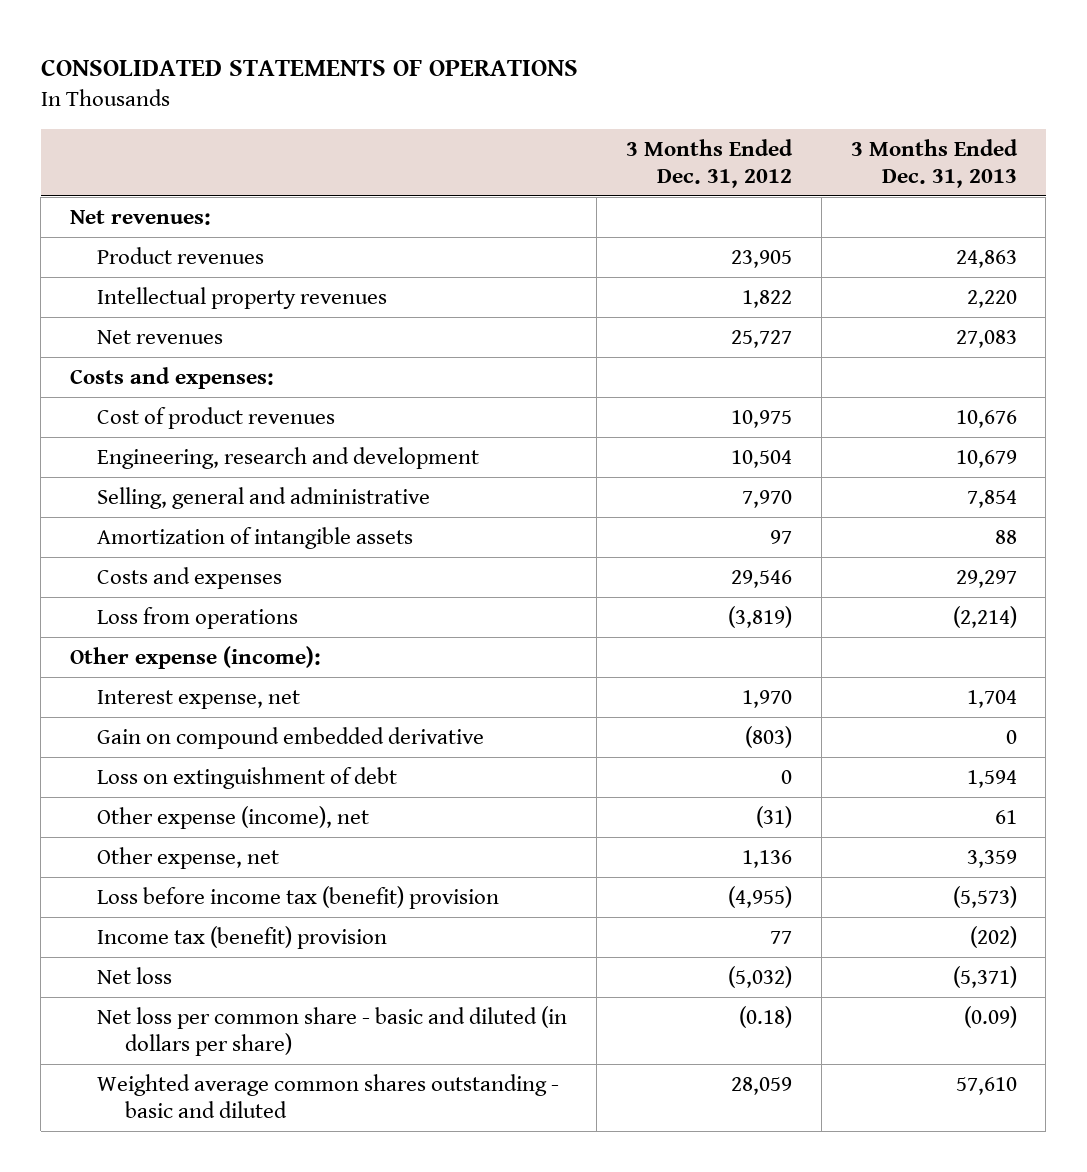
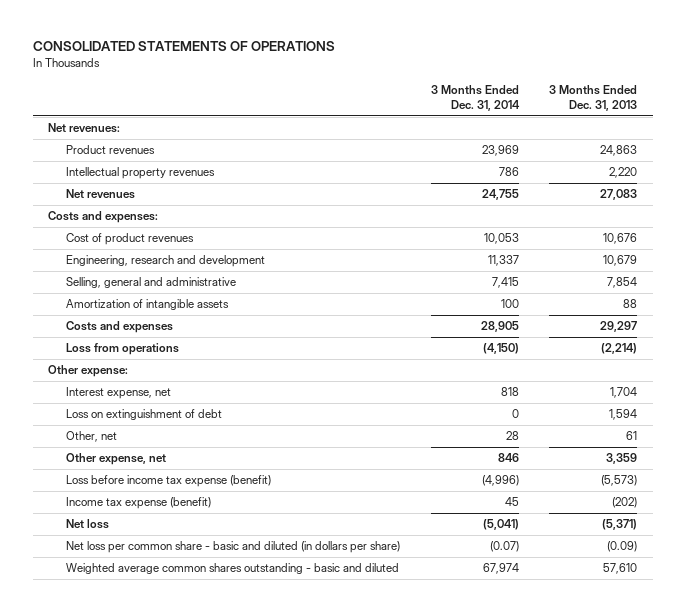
[625,138,793,188] 3 Months Ended Dec. 31, 2012 -> none
none -> [430,84,520,111] 3 Months Ended Dec. 31, 2014
[70,645,322,669] Other expense (income): -> [48,365,129,378] Other expense:
[97,726,485,749] Gain on compound embedded derivative -> none
[97,805,370,829] Other expense (income), net -> [65,431,117,443] Other, net
[97,885,500,909] Loss before income tax (benefit) provision -> [65,475,271,488] Loss before income tax expense (benefit)
[97,925,388,949] Income tax (benefit) provision -> [65,497,211,510] Income tax expense (benefit)

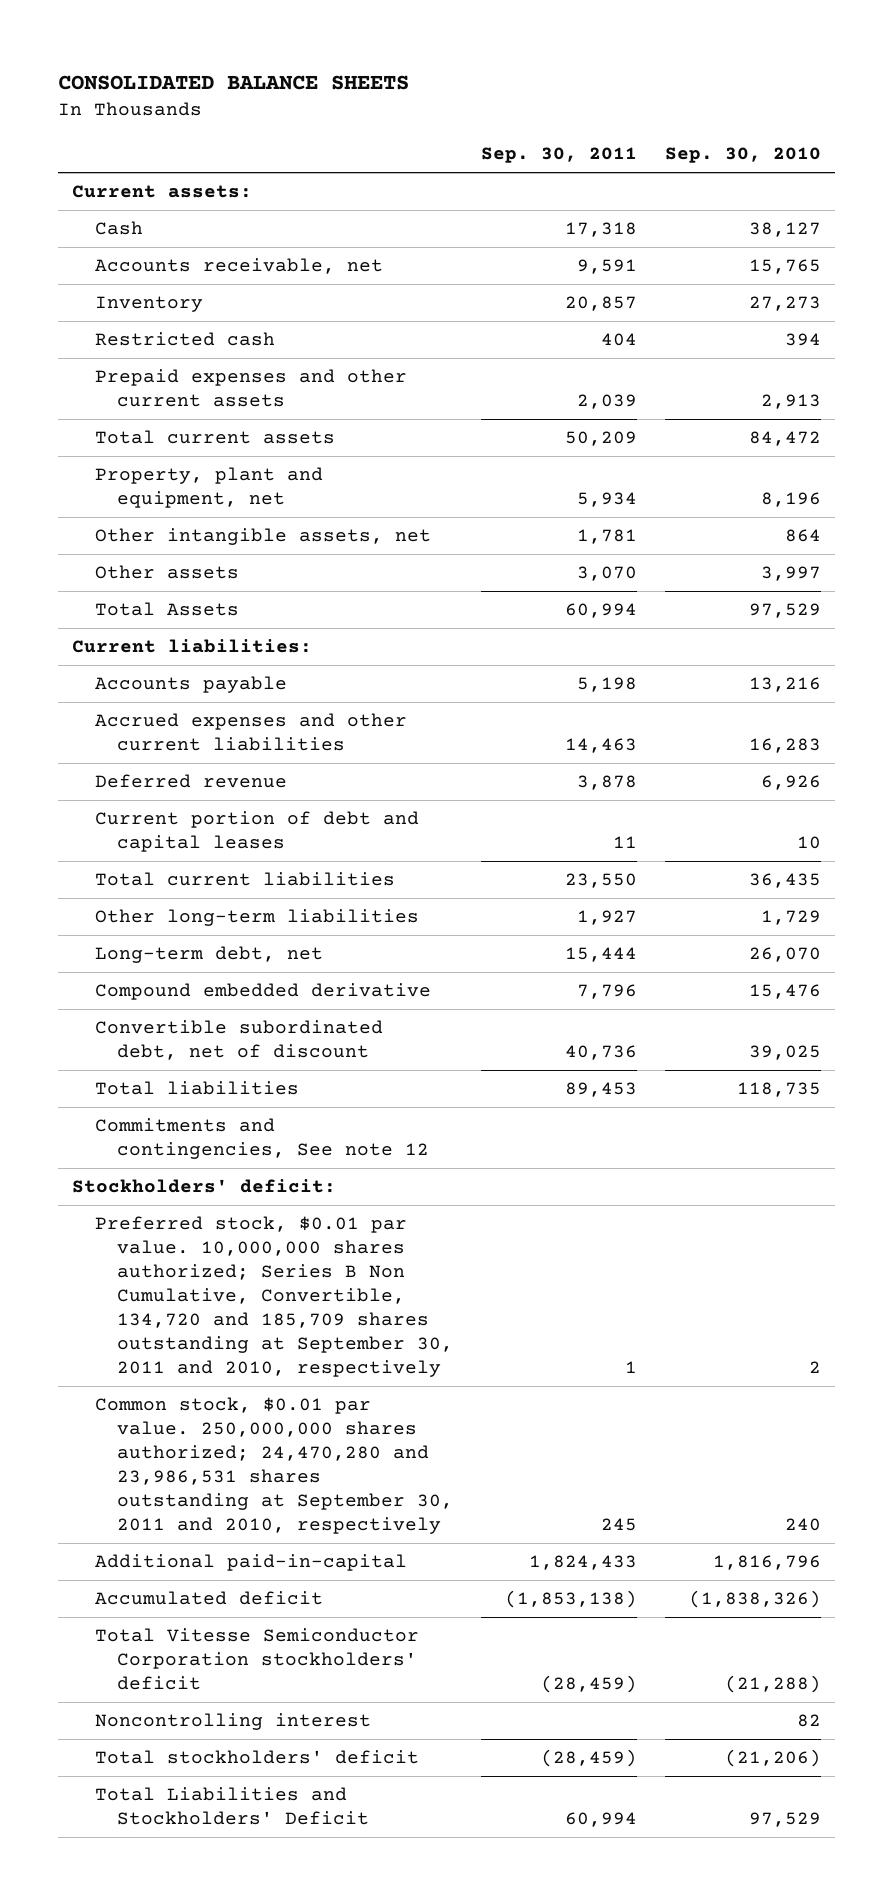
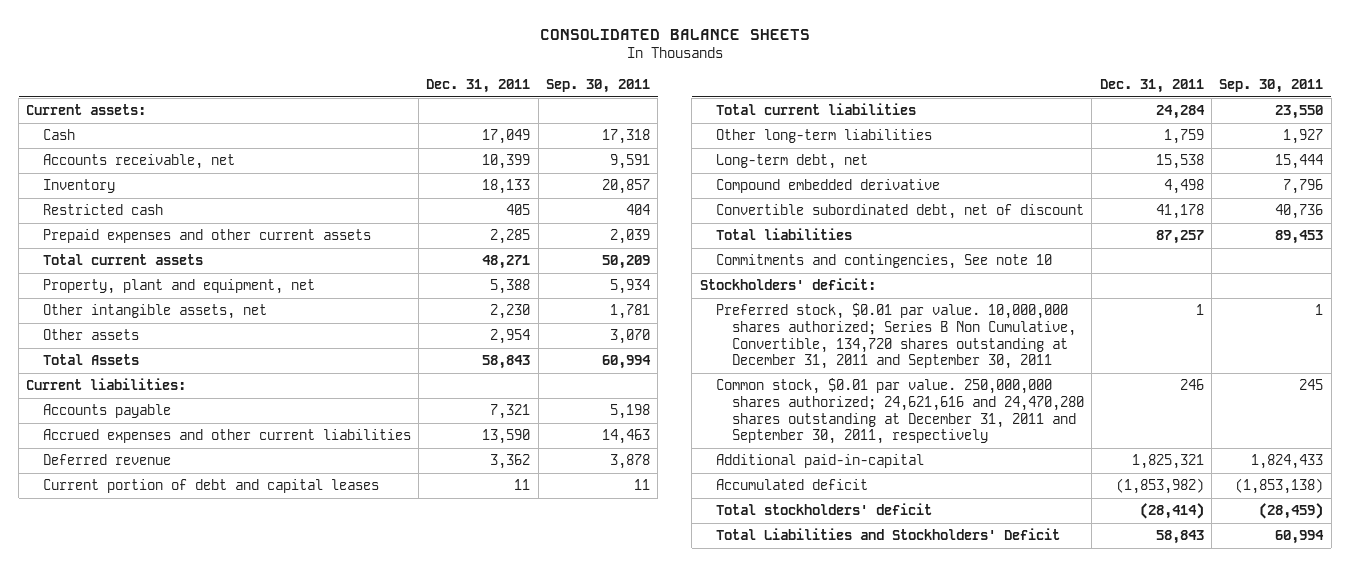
[664,147,821,164] Sep. 30, 2010 -> none
none -> [426,79,531,94] Dec. 31, 2011
[94,1118,430,1160] Commitments and contingencies, See note 12 -> [715,254,1052,270] Commitments and contingencies, See note 10
[94,1216,454,1378] Preferred stock, $0.01 par value. 10,000,000 shares authorized; Series B Non Cumulative, Convertible, 134,720 and 185,709 shares outstanding at September 30, 2011 and 2010, respectively -> [715,303,1076,370] Preferred stock, $0.01 par value. 10,000,000 shares authorized; Series B Non Cumulative, Convertible, 134,720 shares outstanding at December 31, 2011 and September 30, 2011
[94,1397,454,1535] Common stock, $0.01 par value. 250,000,000 shares authorized; 24,470,280 and 23,986,531 shares outstanding at September 30, 2011 and 2010, respectively -> [715,378,1084,445] Common stock, $0.01 par value. 250,000,000 shares authorized; 24,621,616 and 24,470,280 shares outstanding at December 31, 2011 and September 30, 2011, respectively
[94,1628,419,1691] Total Vitesse Semiconductor Corporation stockholders' deficit -> none
[94,1713,371,1731] Noncontrolling interest -> none

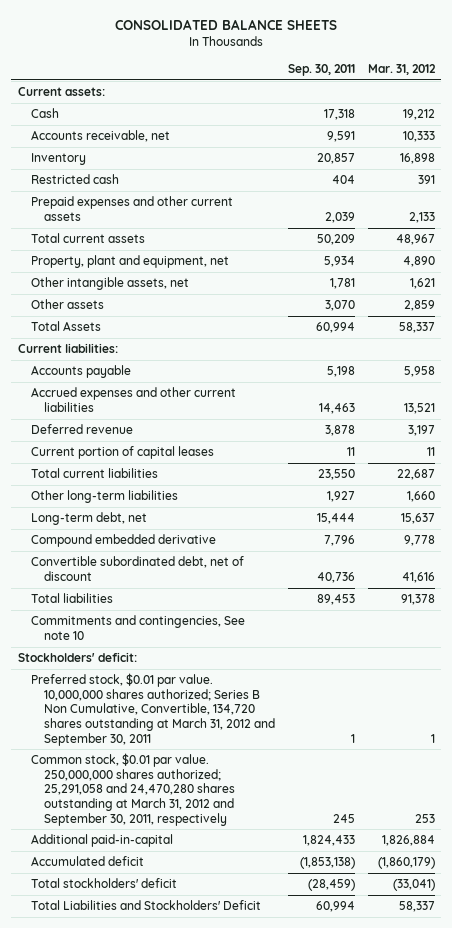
[426,79,531,94] Dec. 31, 2011 -> none
none -> [367,63,436,75] Mar. 31, 2012
[42,479,379,494] Current portion of debt and capital leases -> [30,446,214,460] Current portion of capital leases
[715,303,1076,370] Preferred stock, $0.01 par value. 10,000,000 shares authorized; Series B Non Cumulative, Convertible, 134,720 shares outstanding at December 31, 2011 and September 30, 2011 -> [30,673,275,746] Preferred stock, $0.01 par value. 10,000,000 shares authorized; Series B Non Cumulative, Convertible, 134,720 shares outstanding at March 31, 2012 and September 30, 2011
[715,378,1084,445] Common stock, $0.01 par value. 250,000,000 shares authorized; 24,621,616 and 24,470,280 shares outstanding at December 31, 2011 and September 30, 2011, respectively -> [30,753,235,826] Common stock, $0.01 par value. 250,000,000 shares authorized; 25,291,058 and 24,470,280 shares outstanding at March 31, 2012 and September 30, 2011, respectively

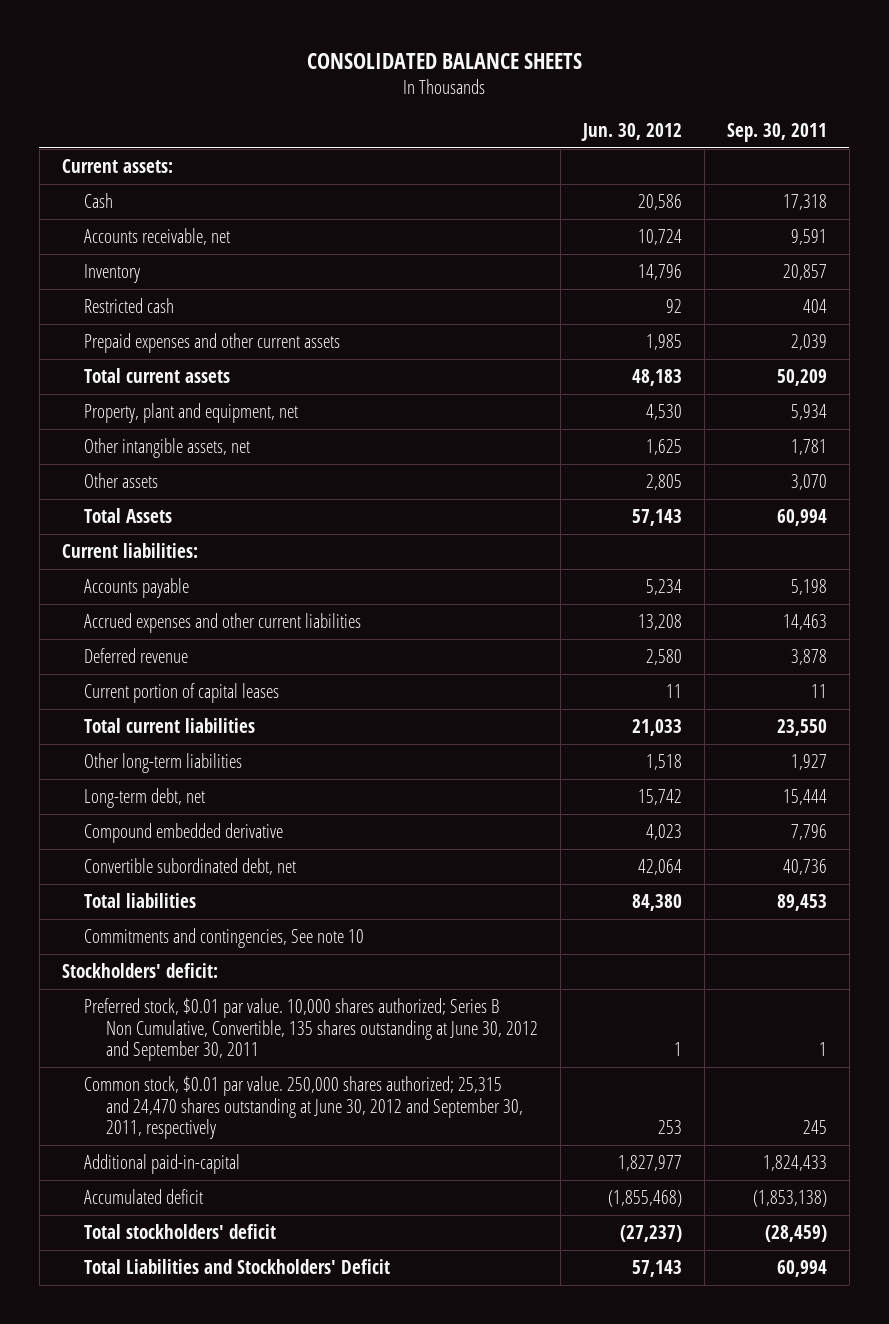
[367,63,436,75] Mar. 31, 2012 -> none
none -> [580,122,682,141] Jun. 30, 2012
[30,556,244,581] Convertible subordinated debt, net of discount -> [83,858,296,876] Convertible subordinated debt, net
[30,673,275,746] Preferred stock, $0.01 par value. 10,000,000 shares authorized; Series B Non Cumulative, Convertible, 134,720 shares outstanding at March 31, 2012 and September 30, 2011 -> [83,998,538,1062] Preferred stock, $0.01 par value. 10,000 shares authorized; Series B Non Cumulative, Convertible, 135 shares outstanding at June 30, 2012 and September 30, 2011
[30,753,235,826] Common stock, $0.01 par value. 250,000,000 shares authorized; 25,291,058 and 24,470,280 shares outstanding at March 31, 2012 and September 30, 2011, respectively -> [83,1076,523,1140] Common stock, $0.01 par value. 250,000 shares authorized; 25,315 and 24,470 shares outstanding at June 30, 2012 and September 30, 2011, respectively

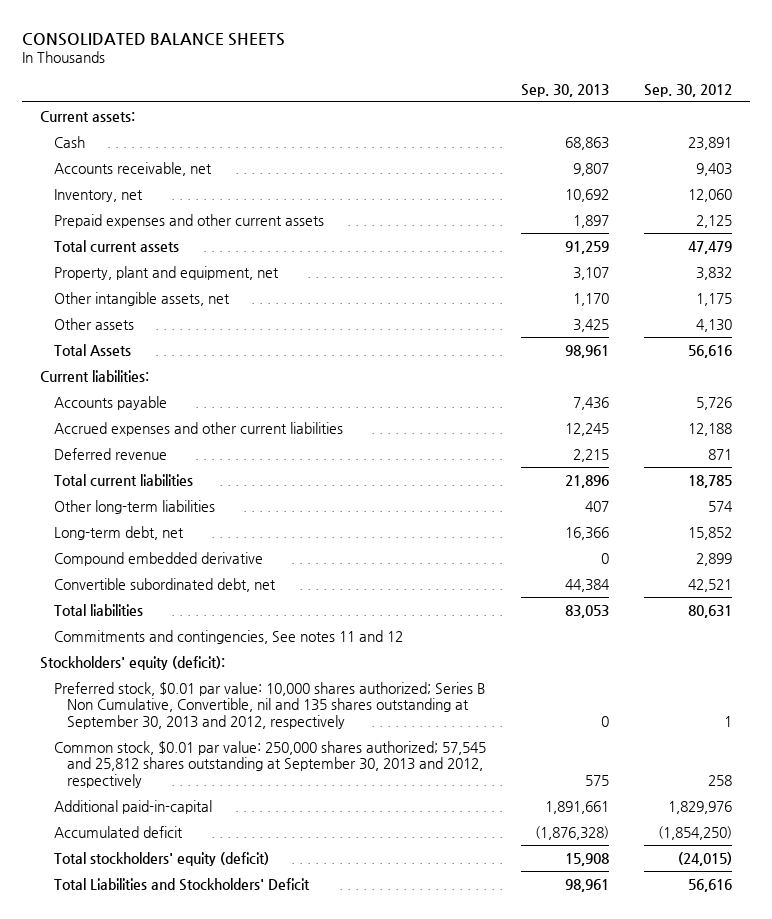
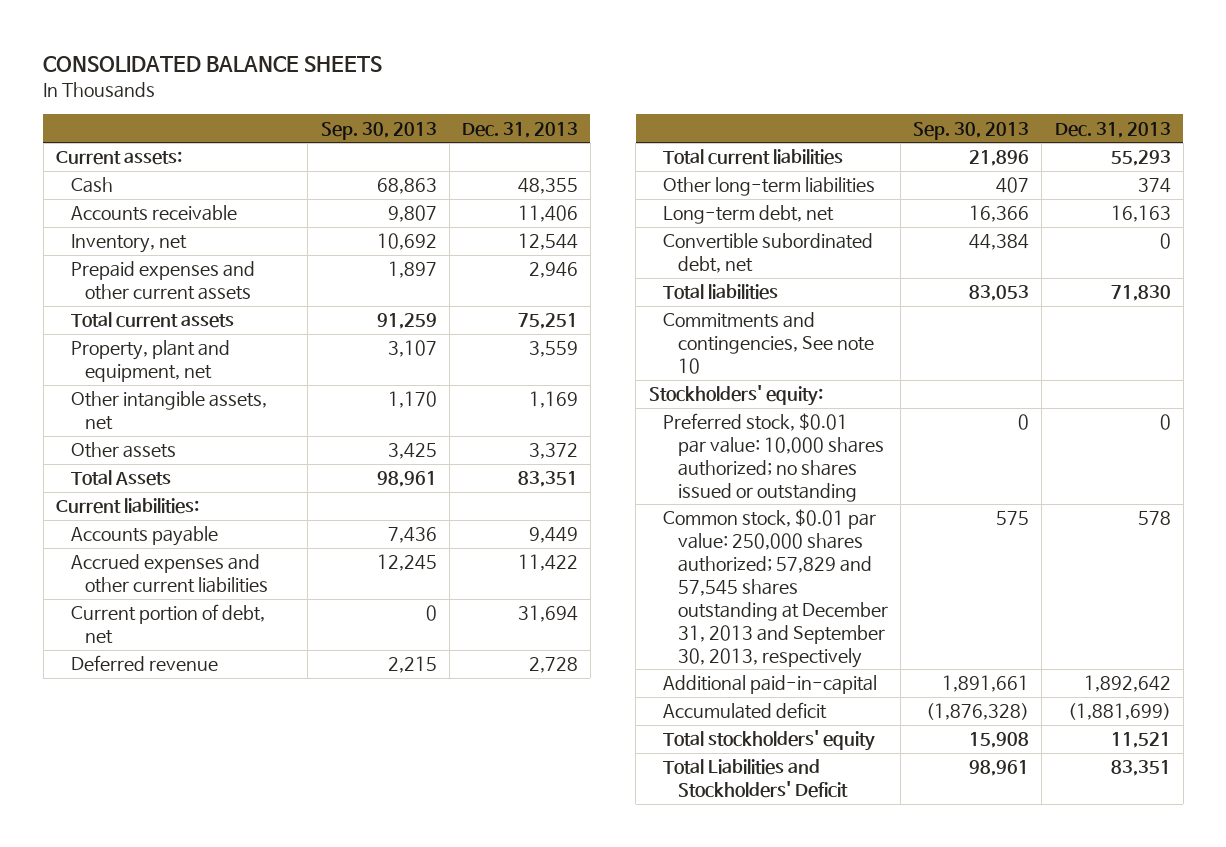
[644,83,733,97] Sep. 30, 2012 -> none
none -> [461,121,578,138] Dec. 31, 2013
[53,161,212,176] Accounts receivable, net -> [70,205,237,222] Accounts receivable
none -> [70,604,265,645] Current portion of debt, net
[53,551,263,566] Compound embedded derivative -> none
[53,629,403,644] Commitments and contingencies, See notes 11 and 12 -> [663,312,875,375] Commitments and contingencies, See note 10
[40,655,226,670] Stockholders' equity (deficit): -> [648,385,823,407] Stockholders' equity:
[53,681,485,730] Preferred stock, $0.01 par value: 10,000 shares authorized; Series B Non Cumulative, Convertible, nil and 135 shares outstanding at September 30, 2013 and 2012, respectively -> [663,413,885,503] Preferred stock, $0.01 par value: 10,000 shares authorized; no shares issued or outstanding
[53,740,486,789] Common stock, $0.01 par value: 250,000 shares authorized; 57,545 and 25,812 shares outstanding at September 30, 2013 and 2012, respectively -> [663,509,889,668] Common stock, $0.01 par value: 250,000 shares authorized; 57,829 and 57,545 shares outstanding at December 31, 2013 and September 30, 2013, respectively
[53,851,269,866] Total stockholders' equity (deficit) -> [663,730,876,752] Total stockholders' equity

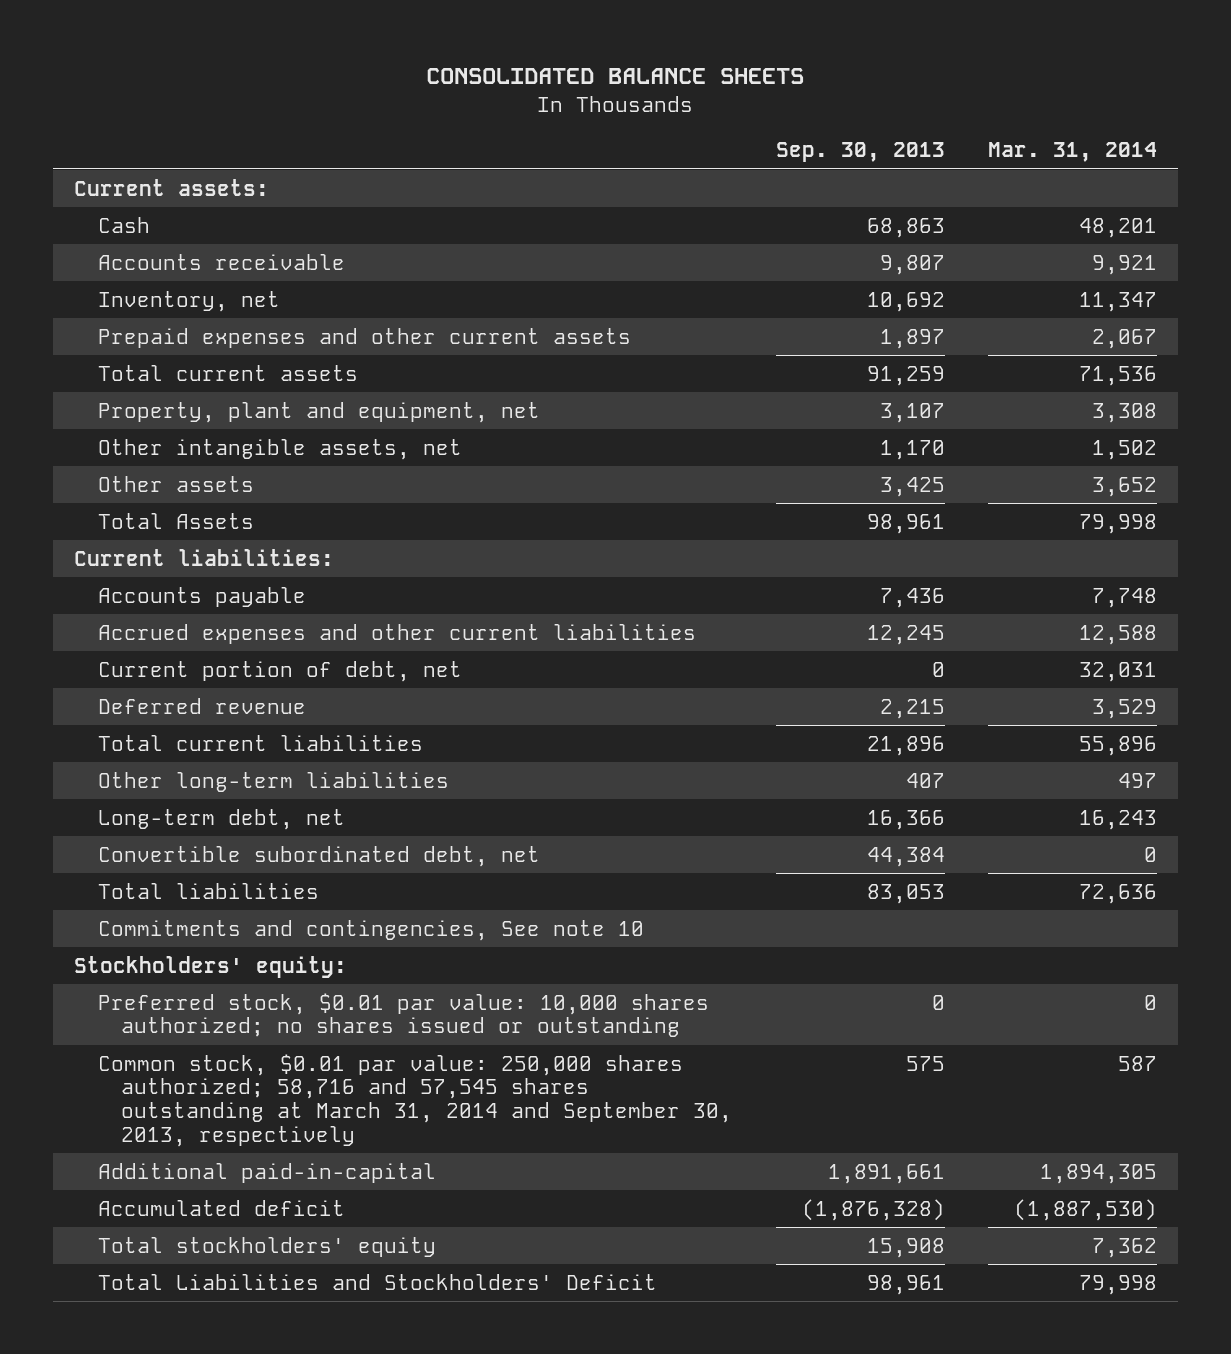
[461,121,578,138] Dec. 31, 2013 -> none
none -> [987,142,1157,163] Mar. 31, 2014
[663,509,889,668] Common stock, $0.01 par value: 250,000 shares authorized; 57,829 and 57,545 shares outstanding at December 31, 2013 and September 30, 2013, respectively -> [97,1053,733,1147] Common stock, $0.01 par value: 250,000 shares authorized; 58,716 and 57,545 shares outstanding at March 31, 2014 and September 30, 2013, respectively

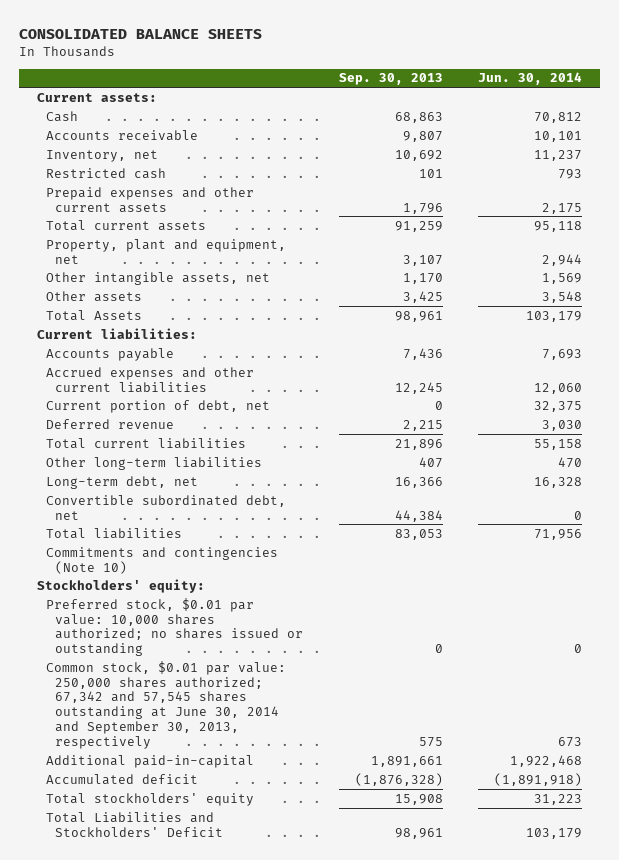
[987,142,1157,163] Mar. 31, 2014 -> none
none -> [478,72,583,86] Jun. 30, 2014
none -> [45,167,166,179] Restricted cash
[879,328,945,349] 1,897 -> [402,202,443,214] 1,796
[97,919,644,941] Commitments and contingencies, See note 10 -> [45,546,278,574] Commitments and contingencies (Note 10)
[97,1053,733,1147] Common stock, $0.01 par value: 250,000 shares authorized; 58,716 and 57,545 shares outstanding at March 31, 2014 and September 30, 2013, respectively -> [45,660,286,749] Common stock, $0.01 par value: 250,000 shares authorized; 67,342 and 57,545 shares outstanding at June 30, 2014 and September 30, 2013, respectively

